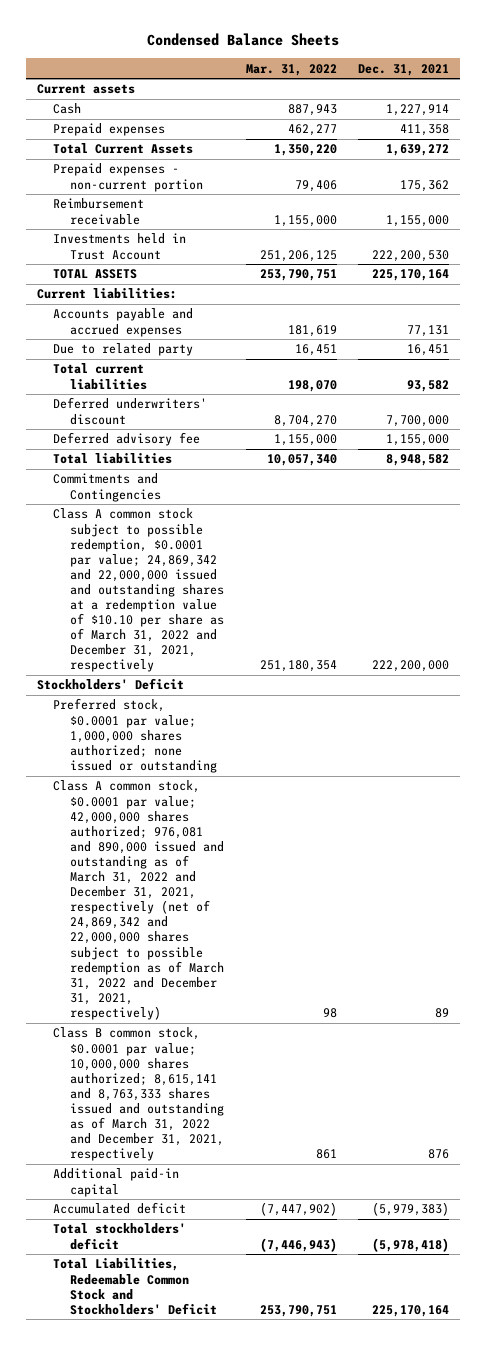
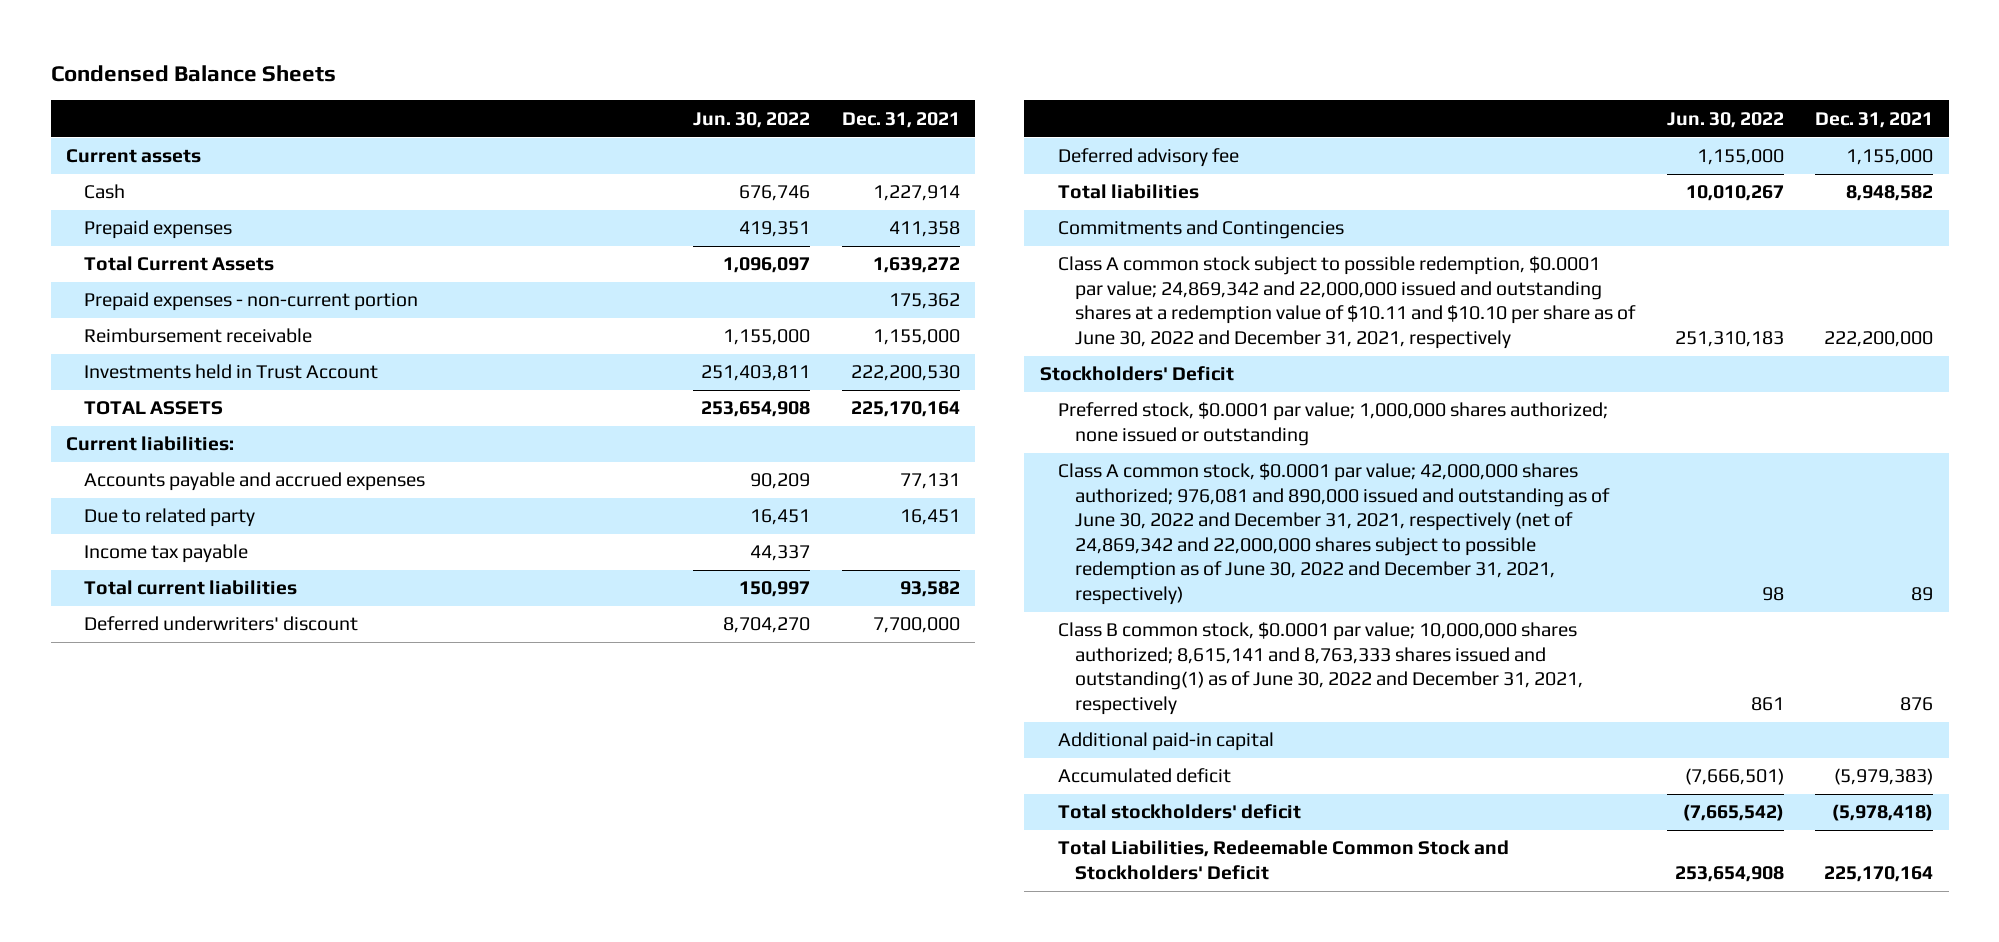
[245,63,337,76] Mar. 31, 2022 -> none
none -> [693,111,811,128] Jun. 30, 2022
none -> [84,544,249,564] Income tax payable
[53,508,225,673] Class A common stock subject to possible redemption, $0.0001 par value; 24,869,342 and 22,000,000 issued and outstanding shares at a redemption value of $10.10 per share as of March 31, 2022 and December 31, 2021, respectively -> [1057,256,1637,349] Class A common stock subject to possible redemption, $0.0001 par value; 24,869,342 and 22,000,000 issued and outstanding shares at a redemption value of $10.11 and $10.10 per share as of June 30, 2022 and December 31, 2021, respectively
[53,780,225,1020] Class A common stock, $0.0001 par value; 42,000,000 shares authorized; 976,081 and 890,000 issued and outstanding as of March 31, 2022 and December 31, 2021, respectively (net of 24,869,342 and 22,000,000 shares subject to possible redemption as of March 31, 2022 and December 31, 2021, respectively) -> [1057,463,1611,605] Class A common stock, $0.0001 par value; 42,000,000 shares authorized; 976,081 and 890,000 issued and outstanding as of June 30, 2022 and December 31, 2021, respectively (net of 24,869,342 and 22,000,000 shares subject to possible redemption as of June 30, 2022 and December 31, 2021, respectively)
[53,1027,225,1162] Class B common stock, $0.0001 par value; 10,000,000 shares authorized; 8,615,141 and 8,763,333 shares issued and outstanding as of March 31, 2022 and December 31, 2021, respectively -> [1057,622,1584,715] Class B common stock, $0.0001 par value; 10,000,000 shares authorized; 8,615,141 and 8,763,333 shares issued and outstanding(1) as of June 30, 2022 and December 31, 2021, respectively

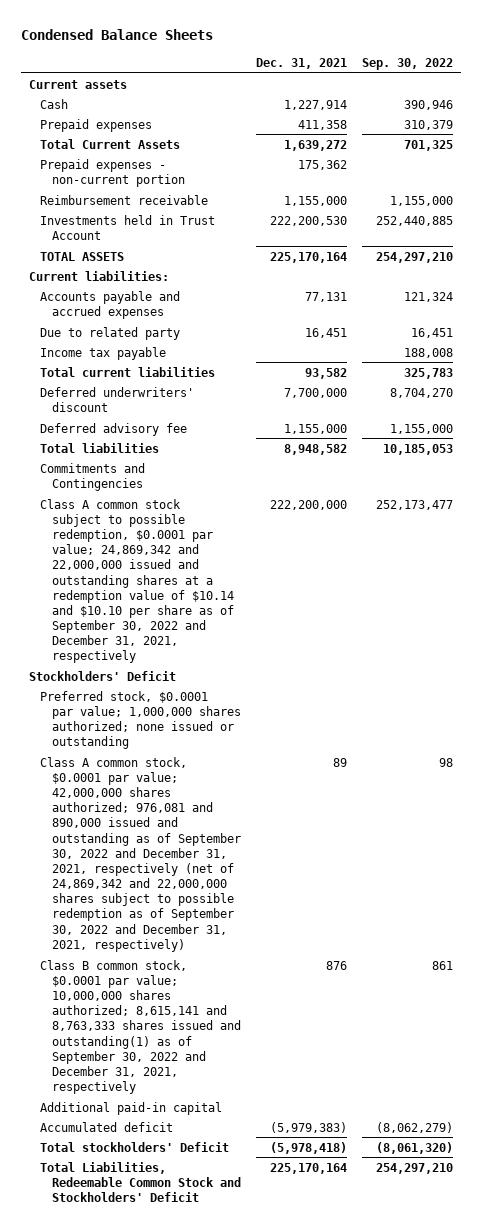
[693,111,811,128] Jun. 30, 2022 -> none
none -> [361,58,453,71] Sep. 30, 2022
[1057,256,1637,349] Class A common stock subject to possible redemption, $0.0001 par value; 24,869,342 and 22,000,000 issued and outstanding shares at a redemption value of $10.11 and $10.10 per share as of June 30, 2022 and December 31, 2021, respectively -> [40,498,234,664] Class A common stock subject to possible redemption, $0.0001 par value; 24,869,342 and 22,000,000 issued and outstanding shares at a redemption value of $10.14 and $10.10 per share as of September 30, 2022 and December 31, 2021, respectively
[1057,463,1611,605] Class A common stock, $0.0001 par value; 42,000,000 shares authorized; 976,081 and 890,000 issued and outstanding as of June 30, 2022 and December 31, 2021, respectively (net of 24,869,342 and 22,000,000 shares subject to possible redemption as of June 30, 2022 and December 31, 2021, respectively) -> [40,756,241,952] Class A common stock, $0.0001 par value; 42,000,000 shares authorized; 976,081 and 890,000 issued and outstanding as of September 30, 2022 and December 31, 2021, respectively (net of 24,869,342 and 22,000,000 shares subject to possible redemption as of September 30, 2022 and December 31, 2021, respectively)
[1057,622,1584,715] Class B common stock, $0.0001 par value; 10,000,000 shares authorized; 8,615,141 and 8,763,333 shares issued and outstanding(1) as of June 30, 2022 and December 31, 2021, respectively -> [40,959,241,1095] Class B common stock, $0.0001 par value; 10,000,000 shares authorized; 8,615,141 and 8,763,333 shares issued and outstanding(1) as of September 30, 2022 and December 31, 2021, respectively
[1057,804,1301,820] Total stockholders' deficit -> [40,1141,230,1152] Total stockholders' Deficit

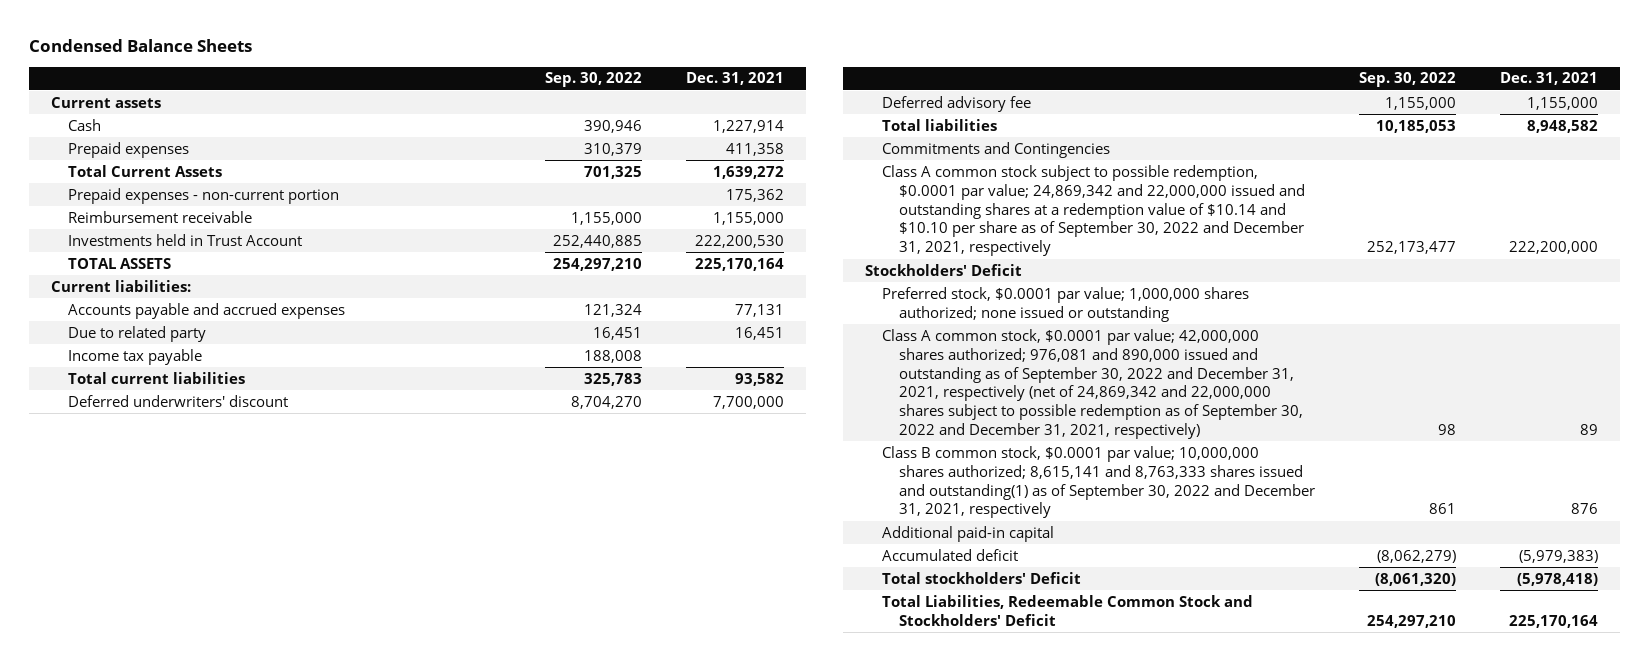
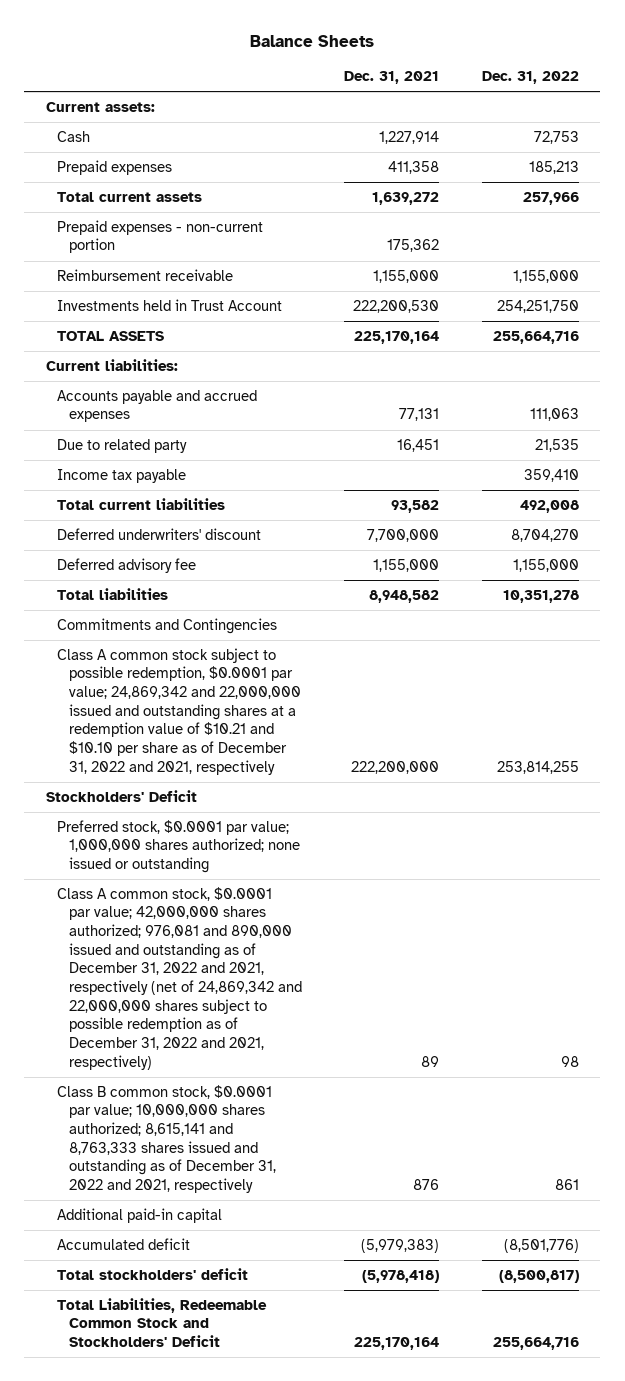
[28,38,252,52] Condensed Balance Sheets -> [250,34,375,47] Balance Sheets
[544,72,642,88] Sep. 30, 2022 -> none
none -> [481,70,579,84] Dec. 31, 2022
[50,96,161,108] Current assets -> [45,101,155,112] Current assets:
[67,164,222,177] Total Current Assets -> [57,191,203,202] Total current assets
[881,164,1305,257] Class A common stock subject to possible redemption, $0.0001 par value; 24,869,342 and 22,000,000 issued and outstanding shares at a redemption value of $10.14 and $10.10 per share as of September 30, 2022 and December 31, 2021, respectively -> [57,647,301,775] Class A common stock subject to possible redemption, $0.0001 par value; 24,869,342 and 22,000,000 issued and outstanding shares at a redemption value of $10.21 and $10.10 per share as of December 31, 2022 and 2021, respectively
[881,328,1303,439] Class A common stock, $0.0001 par value; 42,000,000 shares authorized; 976,081 and 890,000 issued and outstanding as of September 30, 2022 and December 31, 2021, respectively (net of 24,869,342 and 22,000,000 shares subject to possible redemption as of September 30, 2022 and December 31, 2021, respectively) -> [57,886,302,1070] Class A common stock, $0.0001 par value; 42,000,000 shares authorized; 976,081 and 890,000 issued and outstanding as of December 31, 2022 and 2021, respectively (net of 24,869,342 and 22,000,000 shares subject to possible redemption as of December 31, 2022 and 2021, respectively)
[881,445,1315,519] Class B common stock, $0.0001 par value; 10,000,000 shares authorized; 8,615,141 and 8,763,333 shares issued and outstanding(1) as of September 30, 2022 and December 31, 2021, respectively -> [57,1084,276,1194] Class B common stock, $0.0001 par value; 10,000,000 shares authorized; 8,615,141 and 8,763,333 shares issued and outstanding as of December 31, 2022 and 2021, respectively
[881,571,1081,584] Total stockholders' Deficit -> [57,1267,249,1280] Total stockholders' deficit

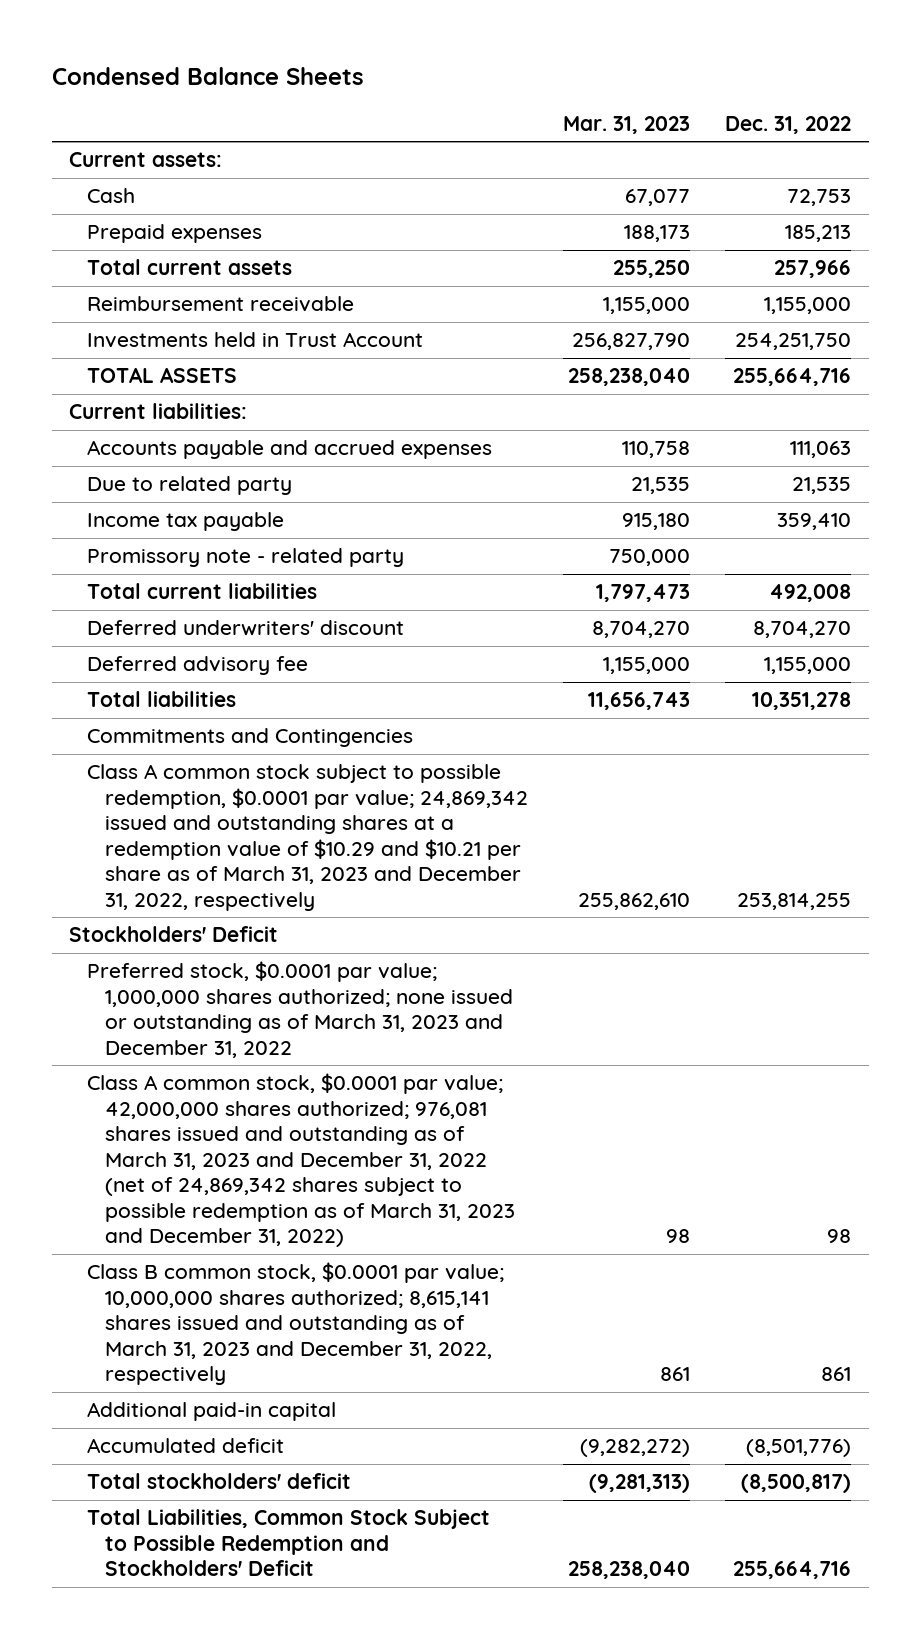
[250,34,375,47] Balance Sheets -> [51,66,364,85] Condensed Balance Sheets
[344,70,440,84] Dec. 31, 2021 -> none
none -> [563,115,691,134] Mar. 31, 2023
[57,219,264,254] Prepaid expenses - non-current portion -> none
none -> [87,548,405,568] Promissory note - related party
[57,647,301,775] Class A common stock subject to possible redemption, $0.0001 par value; 24,869,342 and 22,000,000 issued and outstanding shares at a redemption value of $10.21 and $10.10 per share as of December 31, 2022 and 2021, respectively -> [87,764,529,911] Class A common stock subject to possible redemption, $0.0001 par value; 24,869,342 issued and outstanding shares at a redemption value of $10.29 and $10.21 per share as of March 31, 2023 and December 31, 2022, respectively
[57,819,300,874] Preferred stock, $0.0001 par value; 1,000,000 shares authorized; none issued or outstanding -> [87,961,514,1058] Preferred stock, $0.0001 par value; 1,000,000 shares authorized; none issued or outstanding as of March 31, 2023 and December 31, 2022
[57,886,302,1070] Class A common stock, $0.0001 par value; 42,000,000 shares authorized; 976,081 and 890,000 issued and outstanding as of December 31, 2022 and 2021, respectively (net of 24,869,342 and 22,000,000 shares subject to possible redemption as of December 31, 2022 and 2021, respectively) -> [87,1073,516,1248] Class A common stock, $0.0001 par value; 42,000,000 shares authorized; 976,081 shares issued and outstanding as of March 31, 2023 and December 31, 2022 (net of 24,869,342 shares subject to possible redemption as of March 31, 2023 and December 31, 2022)
[57,1084,276,1194] Class B common stock, $0.0001 par value; 10,000,000 shares authorized; 8,615,141 and 8,763,333 shares issued and outstanding as of December 31, 2022 and 2021, respectively -> [87,1262,505,1386] Class B common stock, $0.0001 par value; 10,000,000 shares authorized; 8,615,141 shares issued and outstanding as of March 31, 2023 and December 31, 2022, respectively
[57,1297,268,1348] Total Liabilities, Redeemable Common Stock and Stockholders' Deficit -> [87,1509,491,1577] Total Liabilities, Common Stock Subject to Possible Redemption and Stockholders' Deficit

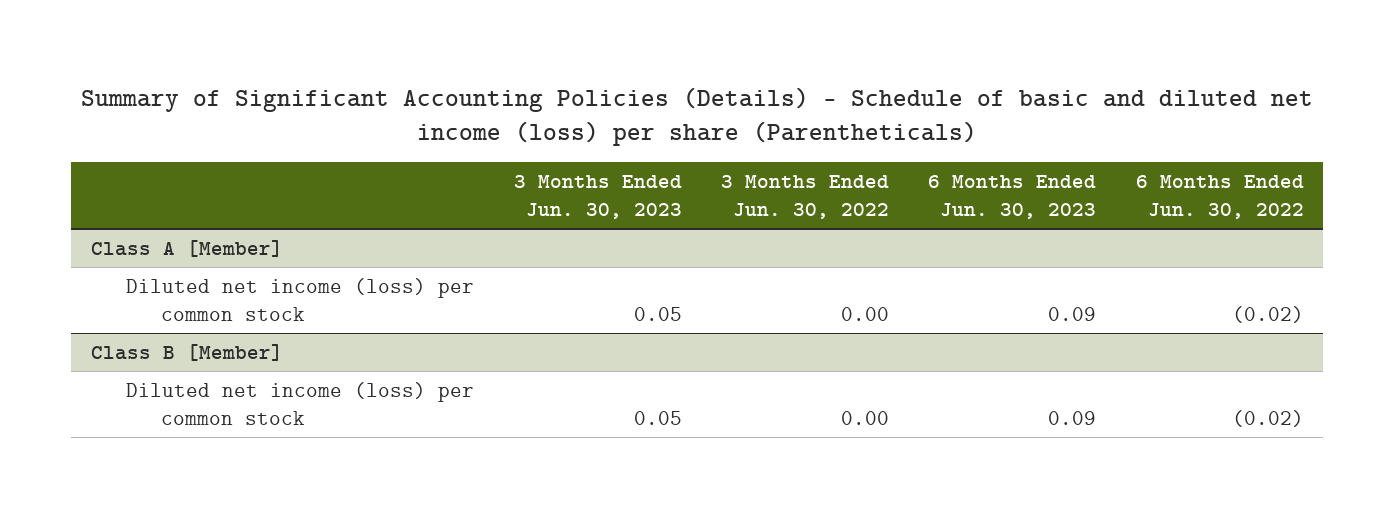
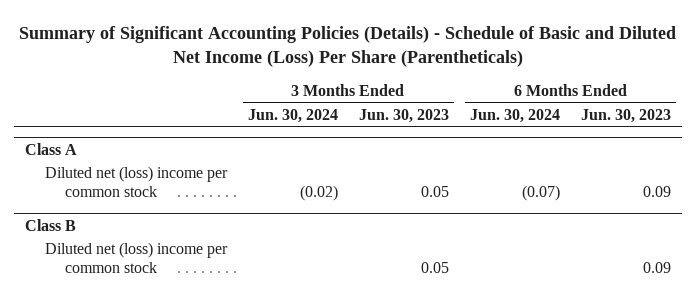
[81,86,1314,147] Summary of Significant Accounting Policies (Details) - Schedule of basic and diluted net income (loss) per share (Parentheticals) -> [18,25,676,68] Summary of Significant Accounting Policies (Details) - Schedule of Basic and Diluted Net Income (Loss) Per Share (Parentheticals)
[720,174,889,219] 3 Months Ended Jun. 30, 2022 -> none
[1135,174,1304,219] 6 Months Ended Jun. 30, 2022 -> none
none -> [247,108,338,123] Jun. 30, 2024
none -> [470,108,561,123] Jun. 30, 2024
[91,239,284,257] Class A [Member] -> [24,142,77,155] Class A
[126,277,475,321] Diluted net income (loss) per common stock -> [44,166,228,198] Diluted net (loss) income per common stock
[91,343,284,361] Class B [Member] -> [24,218,76,231] Class B
[126,381,475,425] Diluted net income (loss) per common stock -> [44,242,228,274] Diluted net (loss) income per common stock

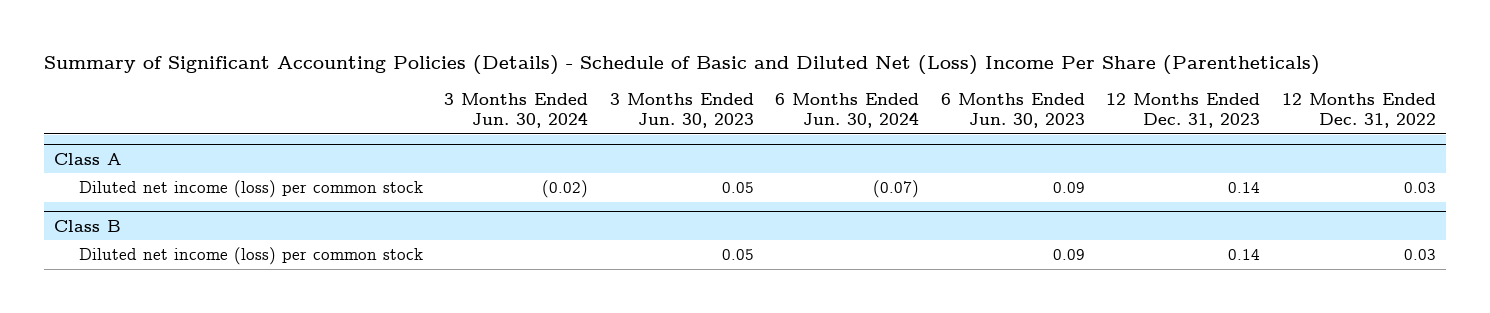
[18,25,676,68] Summary of Significant Accounting Policies (Details) - Schedule of Basic and Diluted Net Income (Loss) Per Share (Parentheticals) -> [43,55,1320,76] Summary of Significant Accounting Policies (Details) - Schedule of Basic and Diluted Net (Loss) Income Per Share (Parentheticals)
none -> [1106,93,1261,129] 12 Months Ended Dec. 31, 2023
none -> [1281,93,1436,129] 12 Months Ended Dec. 31, 2022
[44,166,228,198] Diluted net (loss) income per common stock -> [78,179,423,198] Diluted net income (loss) per common stock
[44,242,228,274] Diluted net (loss) income per common stock -> [78,246,423,265] Diluted net income (loss) per common stock

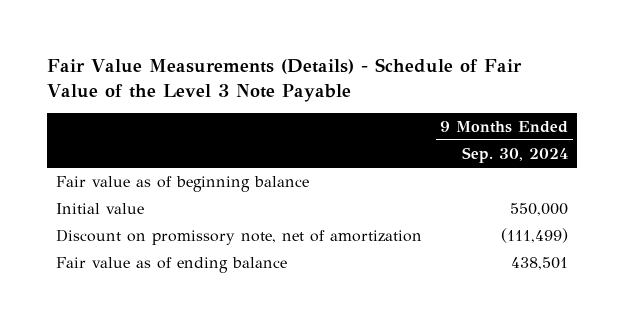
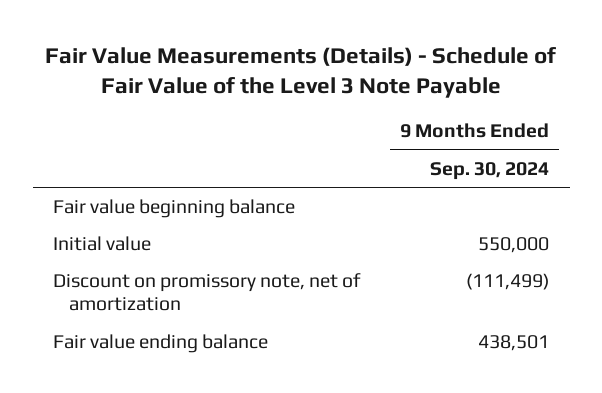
[56,176,310,193] Fair value as of beginning balance -> [52,198,295,218] Fair value beginning balance
[56,257,288,274] Fair value as of ending balance -> [52,333,268,353] Fair value ending balance

